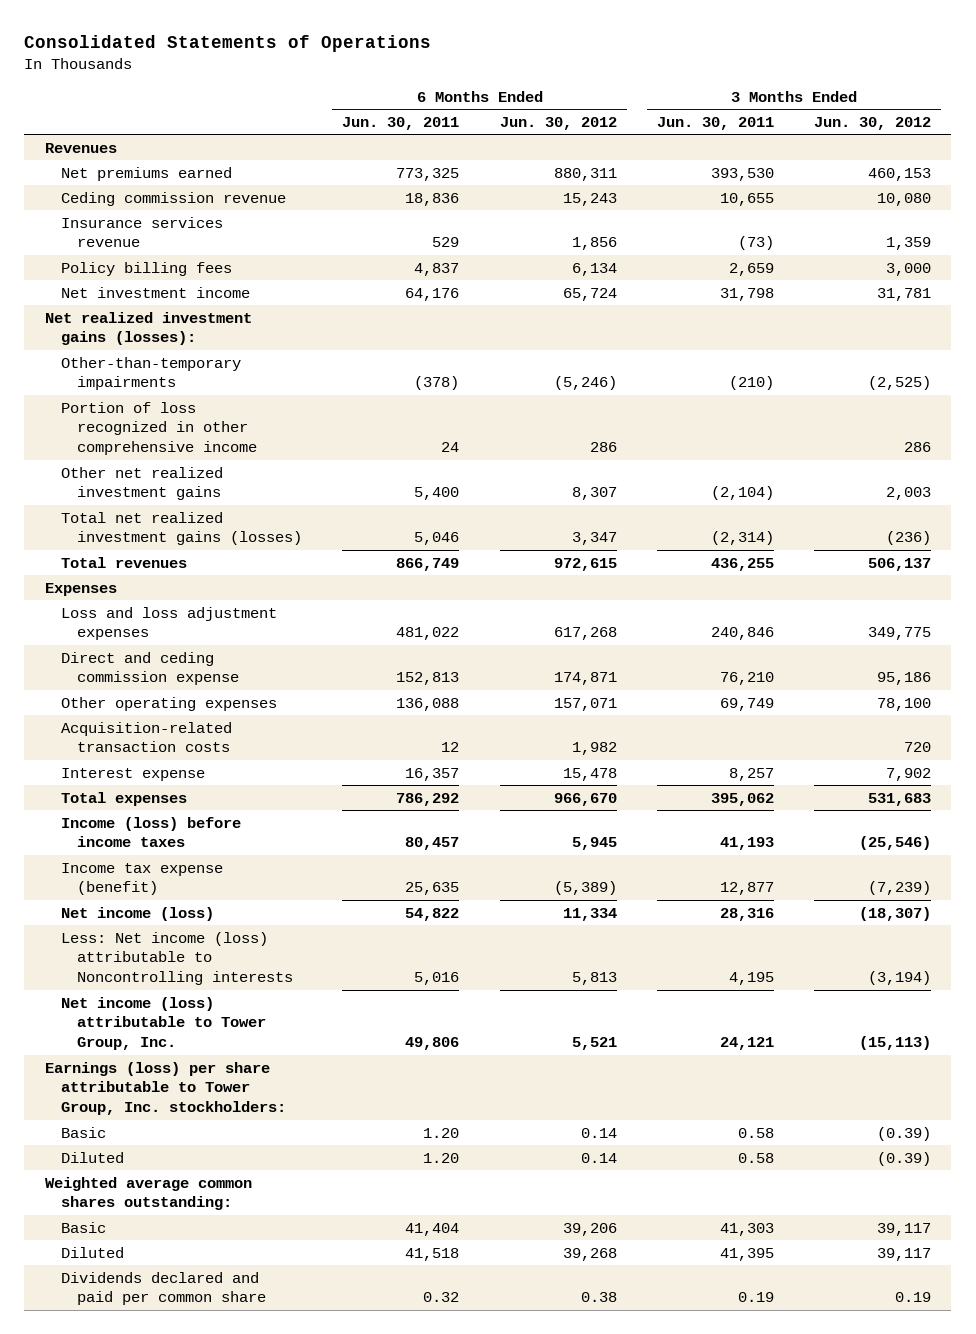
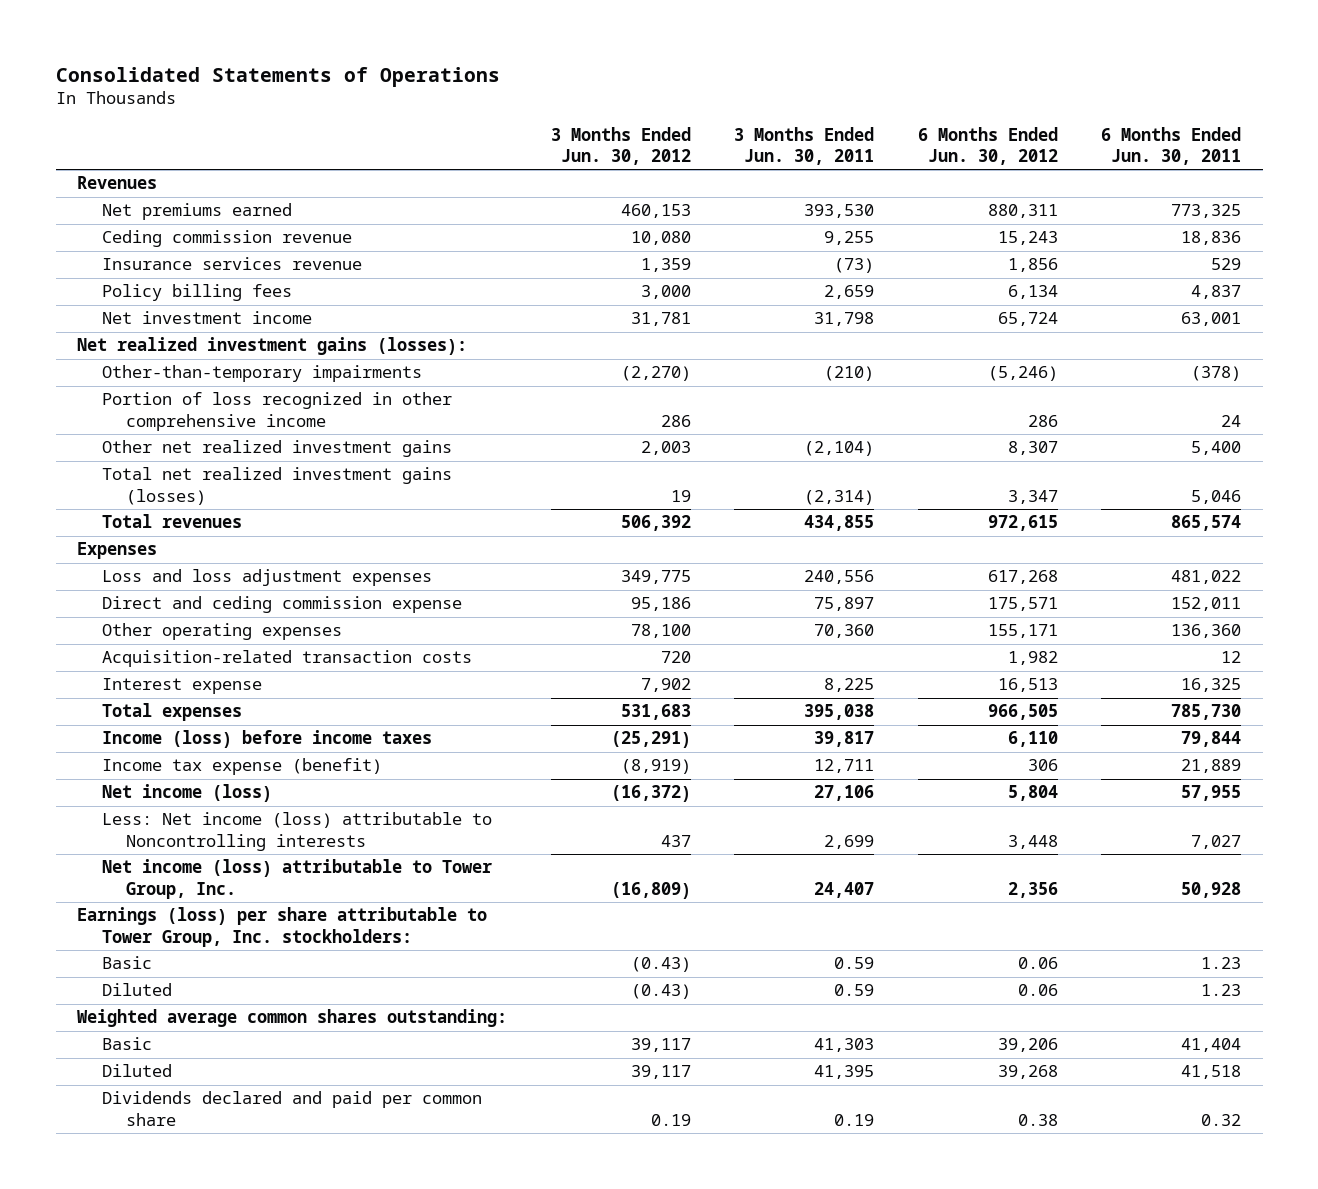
[719,192,774,206] 10,655 -> [824,231,875,246] 9,255
[405,287,460,301] 64,176 -> [1180,312,1241,327] 63,001
[868,376,932,391] (2,525) -> [620,366,691,382] (2,270)
[886,531,932,546] (236) -> [670,489,691,502] 19
[396,557,460,571] 866,749 -> [1170,515,1241,532] 865,574
[710,557,774,571] 436,255 -> [804,515,875,532] 434,855
[868,557,932,571] 506,137 -> [620,515,691,532] 506,392
[710,627,774,641] 240,846 -> [804,570,875,585] 240,556
[396,672,460,686] 152,813 -> [1170,597,1241,612] 152,011
[553,672,617,686] 174,871 -> [987,597,1058,612] 175,571
[719,672,774,686] 76,210 -> [814,597,875,612] 75,897
[396,697,460,711] 136,088 -> [1170,624,1241,639] 136,360
[553,697,617,711] 157,071 -> [987,624,1058,639] 155,171
[719,697,774,711] 69,749 -> [814,624,875,639] 70,360
[405,767,460,781] 16,357 -> [1180,678,1241,693] 16,325
[562,767,617,781] 15,478 -> [997,678,1058,693] 16,513
[728,767,774,781] 8,257 -> [824,678,875,693] 8,225
[396,792,460,806] 786,292 -> [1170,704,1241,721] 785,730
[553,792,617,806] 966,670 -> [987,704,1058,721] 966,505
[710,792,774,806] 395,062 -> [804,704,875,721] 395,038
[405,837,460,851] 80,457 -> [1180,731,1241,748] 79,844
[571,837,617,851] 5,945 -> [1007,731,1058,748] 6,110
[719,837,774,851] 41,193 -> [814,731,875,748] 39,817
[859,836,932,851] (25,546) -> [610,731,691,749] (25,291)
[405,882,460,896] 25,635 -> [1180,759,1241,774] 21,889
[553,881,617,896] (5,389) -> [1027,759,1058,772] 306
[719,882,774,896] 12,877 -> [814,759,875,774] 12,711
[868,881,932,896] (7,239) -> [620,759,691,775] (8,919)
[405,907,460,921] 54,822 -> [1180,785,1241,802] 57,955
[562,907,617,921] 11,334 -> [1007,785,1058,802] 5,804
[719,907,774,921] 28,316 -> [814,785,875,802] 27,106
[859,906,932,921] (18,307) -> [610,785,691,803] (16,372)
[414,972,460,986] 5,016 -> [1190,834,1241,849] 7,027
[571,972,617,986] 5,813 -> [1007,834,1058,849] 3,448
[728,972,774,986] 4,195 -> [824,834,875,849] 2,699
[868,971,932,986] (3,194) -> [660,834,691,847] 437
[405,1037,460,1051] 49,806 -> [1180,881,1241,898] 50,928
[571,1037,617,1051] 5,521 -> [1007,881,1058,898] 2,356
[719,1037,774,1051] 24,121 -> [814,881,875,898] 24,407
[859,1036,932,1051] (15,113) -> [610,881,691,899] (16,809)
[423,1127,460,1138] 1.20 -> [1200,957,1241,970] 1.23
[580,1127,617,1138] 0.14 -> [1017,957,1058,970] 0.06
[737,1127,774,1138] 0.58 -> [834,957,875,970] 0.59
[877,1126,932,1141] (0.39) -> [630,957,691,973] (0.43)
[423,1152,460,1163] 1.20 -> [1200,984,1241,997] 1.23
[580,1152,617,1163] 0.14 -> [1017,984,1058,997] 0.06
[737,1152,774,1163] 0.58 -> [834,984,875,997] 0.59
[877,1151,932,1166] (0.39) -> [630,984,691,1000] (0.43)

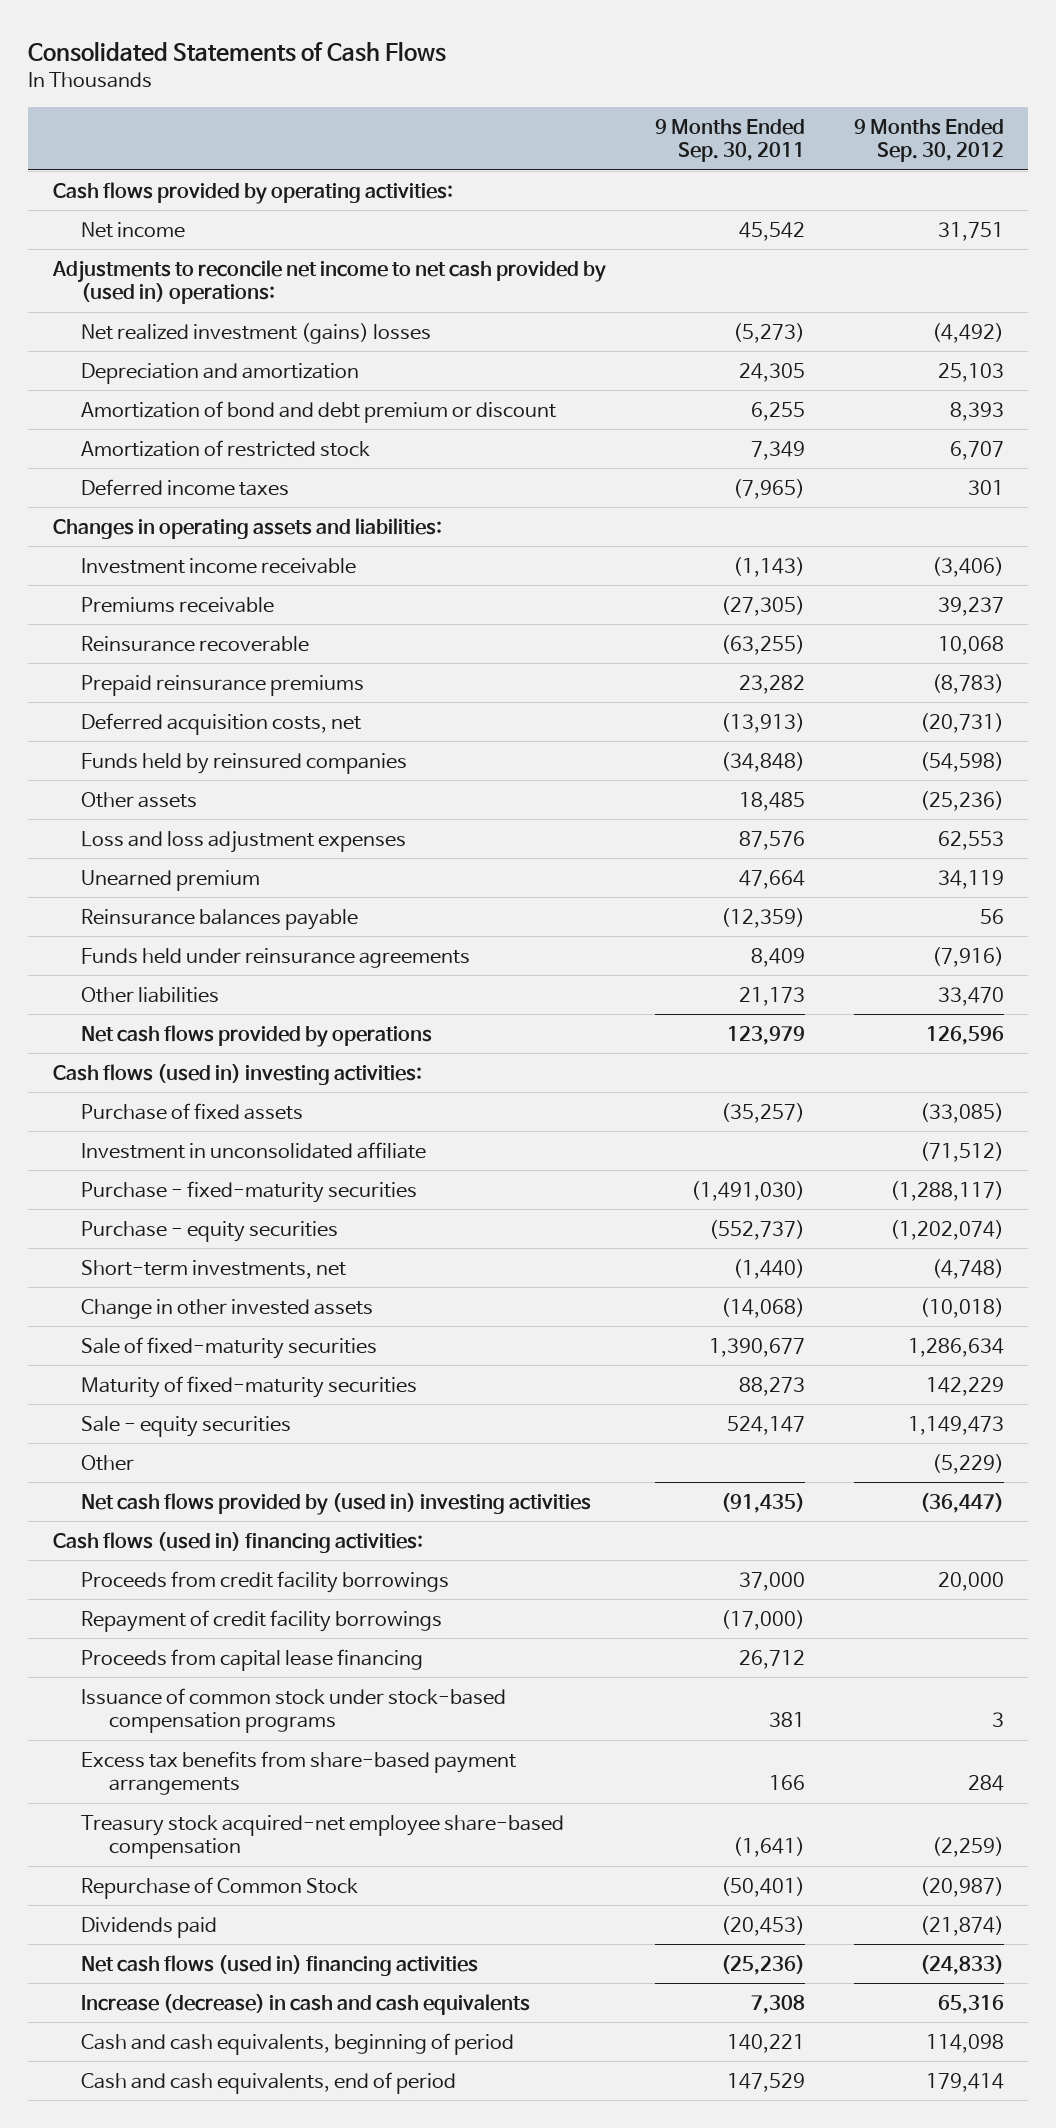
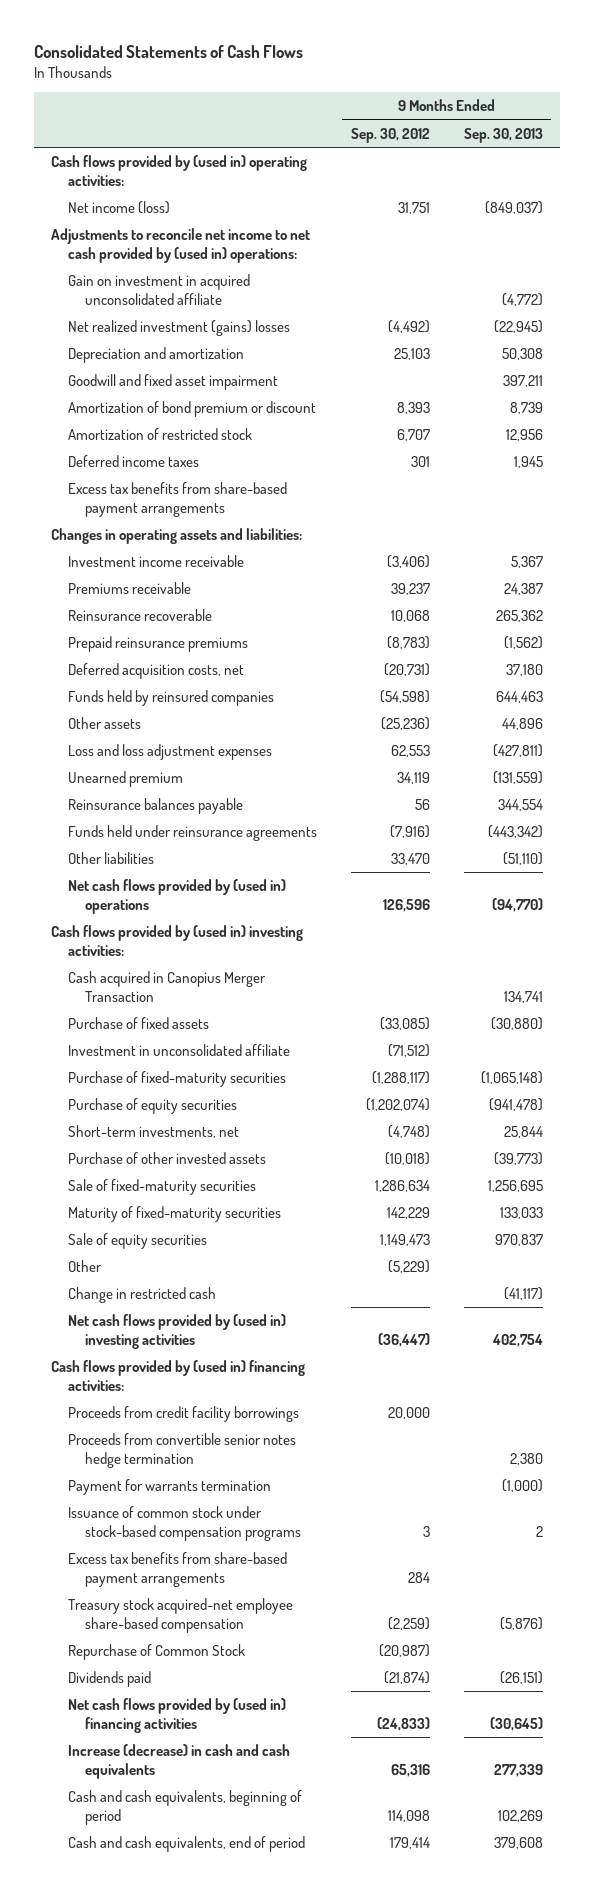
[654,118,805,163] 9 Months Ended Sep. 30, 2011 -> none
none -> [463,127,543,143] Sep. 30, 2013
[52,181,453,204] Cash flows provided by operating activities: -> [51,155,308,187] Cash flows provided by (used in) operating activities:
[80,221,185,238] Net income -> [68,201,171,215] Net income (loss)
none -> [68,274,251,306] Gain on investment in acquired unconsolidated affiliate
none -> [68,374,279,391] Goodwill and fixed asset impairment
[80,400,556,423] Amortization of bond and debt premium or discount -> [68,401,317,418] Amortization of bond premium or discount
none -> [68,482,288,518] Excess tax benefits from share-based payment arrangements
[80,1024,432,1047] Net cash flows provided by operations -> [68,879,287,915] Net cash flows provided by (used in) operations
[52,1063,422,1085] Cash flows (used in) investing activities: -> [51,925,304,957] Cash flows provided by (used in) investing activities:
none -> [68,971,267,1003] Cash acquired in Canopius Merger Transaction
[80,1180,417,1203] Purchase - fixed-maturity securities -> [68,1071,287,1088] Purchase of fixed-maturity securities
[80,1220,338,1242] Purchase - equity securities -> [68,1098,238,1115] Purchase of equity securities
[80,1298,373,1319] Change in other invested assets -> [68,1152,267,1165] Purchase of other invested assets
[80,1415,291,1437] Sale - equity securities -> [68,1233,208,1250] Sale of equity securities
none -> [68,1287,217,1304] Change in restricted cash
[52,1531,423,1553] Cash flows (used in) financing activities: -> [51,1360,306,1392] Cash flows provided by (used in) financing activities:
[80,1609,442,1632] Repayment of credit facility borrowings -> none
[80,1648,423,1671] Proceeds from capital lease financing -> none
none -> [68,1433,297,1469] Proceeds from convertible senior notes hedge termination
none -> [68,1479,272,1496] Payment for warrants termination
[80,1954,478,1976] Net cash flows (used in) financing activities -> [68,1698,287,1734] Net cash flows provided by (used in) financing activities

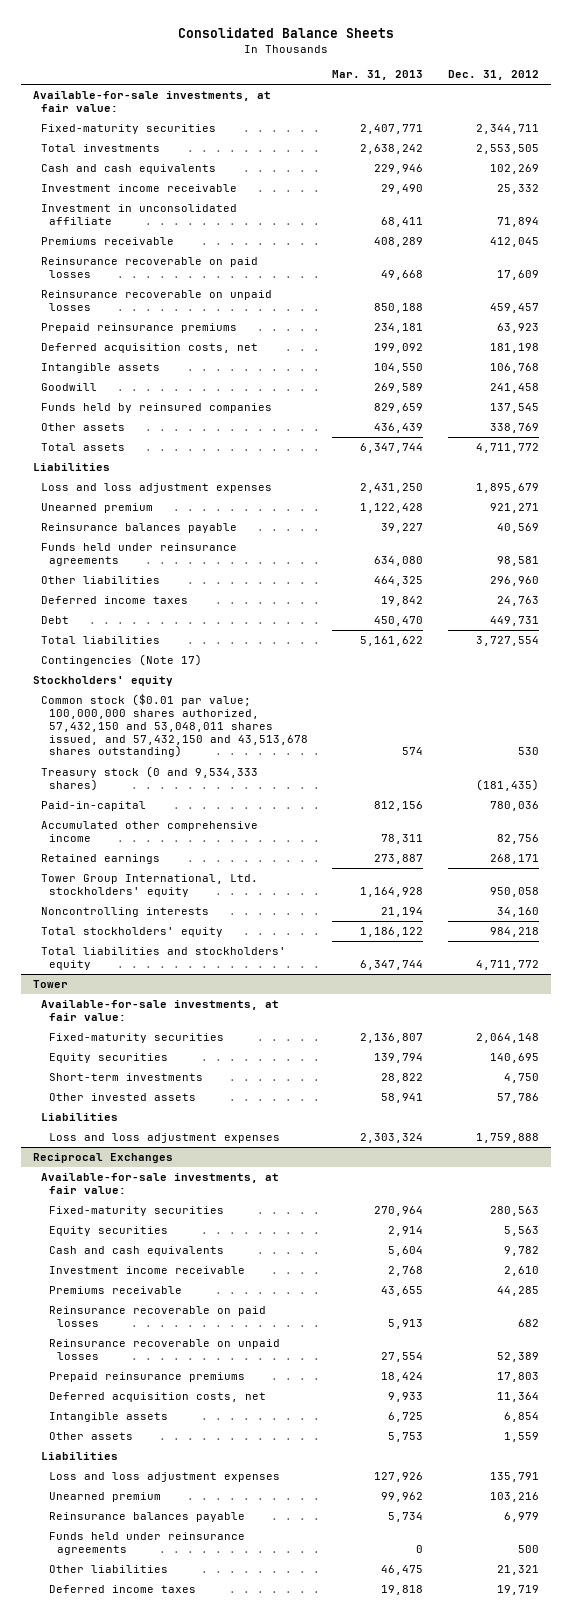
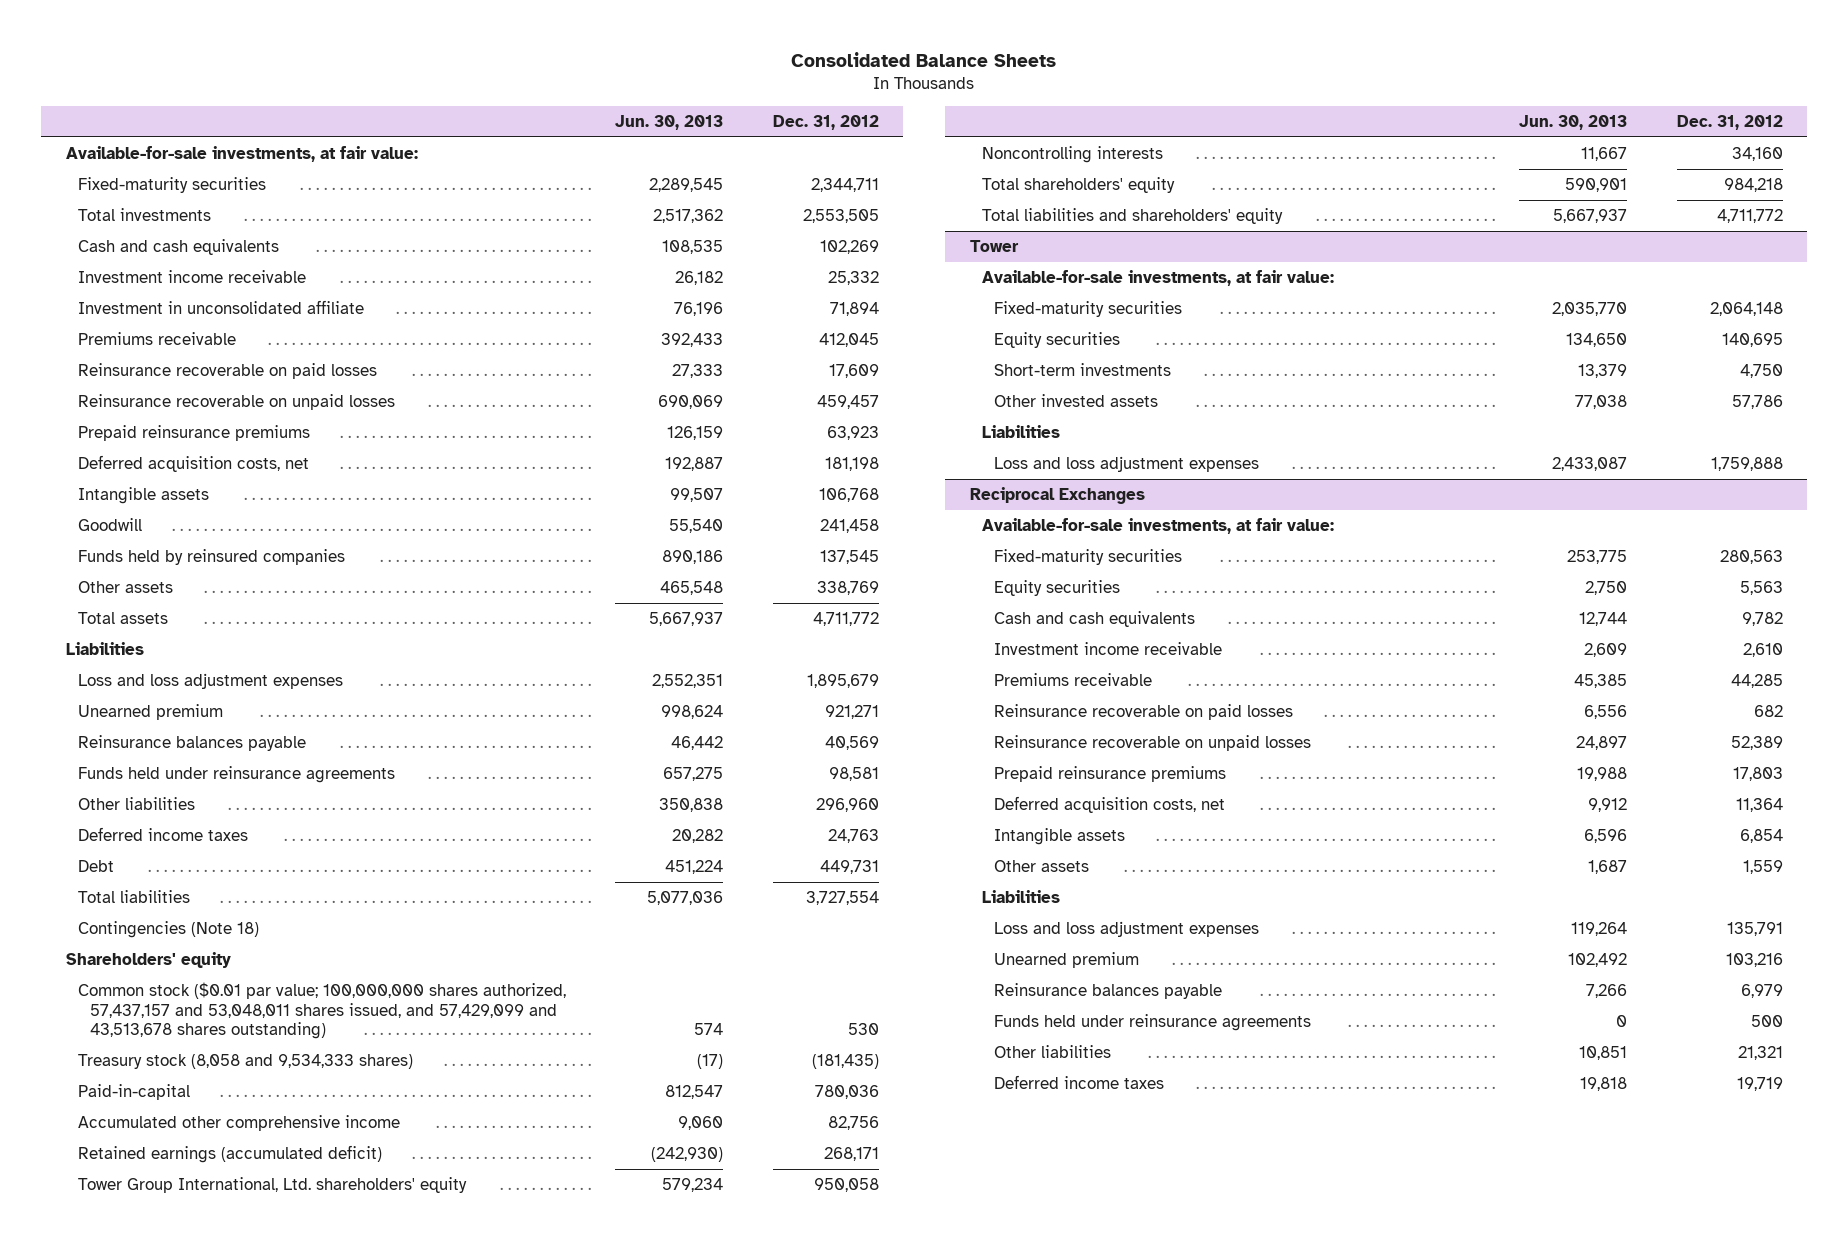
[332,69,424,80] Mar. 31, 2013 -> none
none -> [615,114,724,130] Jun. 30, 2013
[41,654,203,667] Contingencies (Note 17) -> [78,921,260,939] Contingencies (Note 18)
[33,676,174,687] Stockholders' equity -> [65,952,231,969] Shareholders' equity
[41,694,309,758] Common stock ($0.01 par value; 100,000,000 shares authorized, 57,432,150 and 53,048,011 shares issued, and 57,432,150 and 43,513,678 shares outstanding) -> [78,982,567,1040] Common stock ($0.01 par value; 100,000,000 shares authorized, 57,437,157 and 53,048,011 shares issued, and 57,429,099 and 43,513,678 shares outstanding)
[41,766,259,791] Treasury stock (0 and 9,534,333 shares) -> [78,1054,414,1070] Treasury stock (8,058 and 9,534,333 shares)
[41,854,161,865] Retained earnings -> [78,1145,383,1164] Retained earnings (accumulated deficit)
[41,874,259,897] Tower Group International, Ltd. stockholders' equity -> [78,1177,468,1194] Tower Group International, Ltd. shareholders' equity
[41,927,224,938] Total stockholders' equity -> [981,177,1175,194] Total shareholders' equity
[41,947,287,970] Total liabilities and stockholders' equity -> [981,208,1283,225] Total liabilities and shareholders' equity

